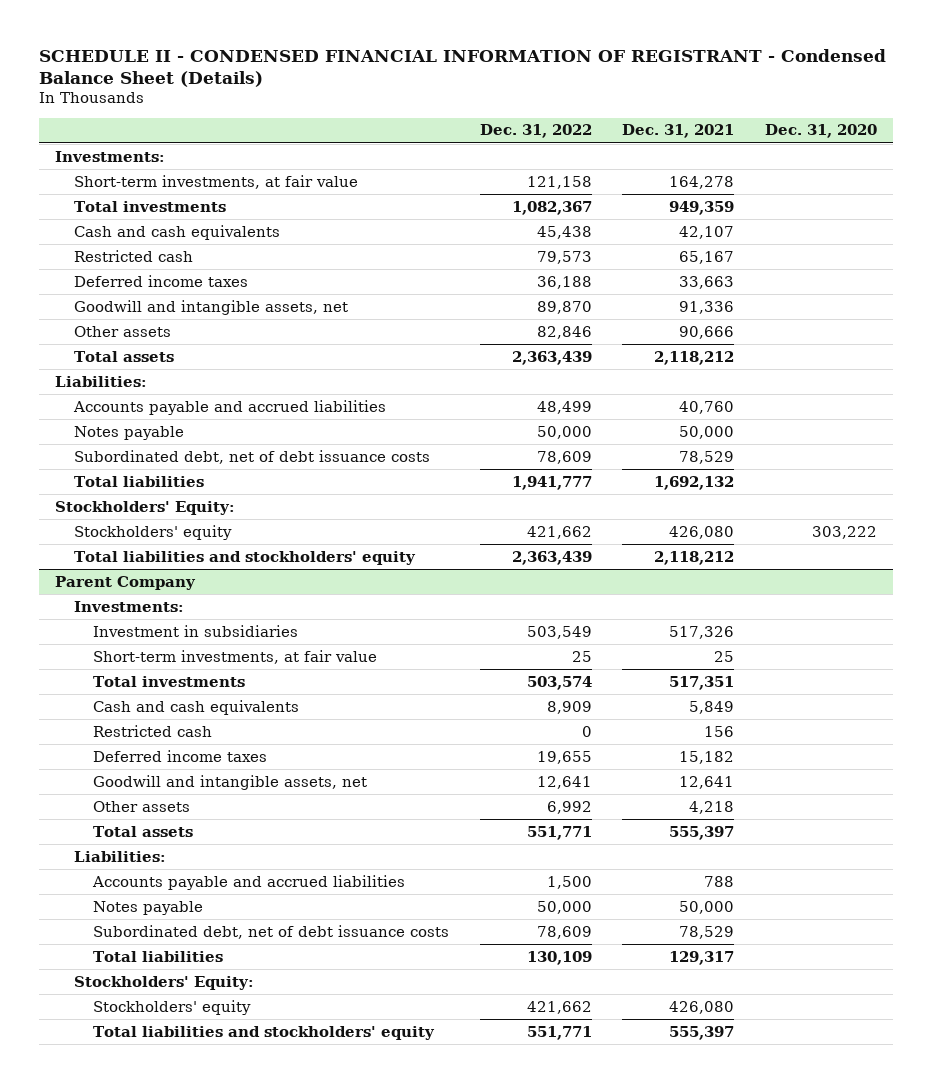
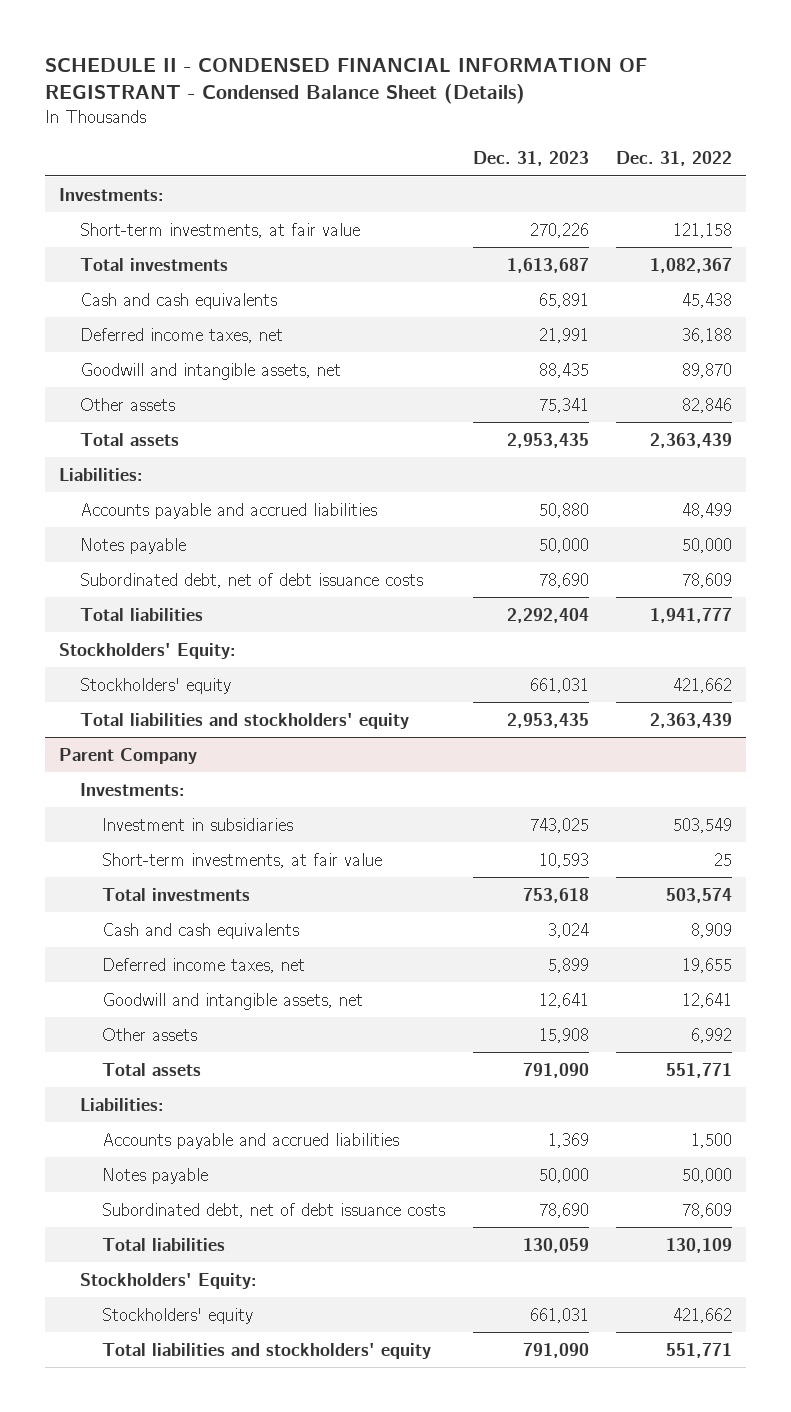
[622,124,735,139] Dec. 31, 2021 -> none
[765,124,878,139] Dec. 31, 2020 -> none
none -> [472,151,589,167] Dec. 31, 2023
[73,249,193,262] Restricted cash -> none
[73,274,248,287] Deferred income taxes -> [80,327,284,343] Deferred income taxes, net
[92,724,212,737] Restricted cash -> none
[92,749,267,762] Deferred income taxes -> [101,957,305,973] Deferred income taxes, net

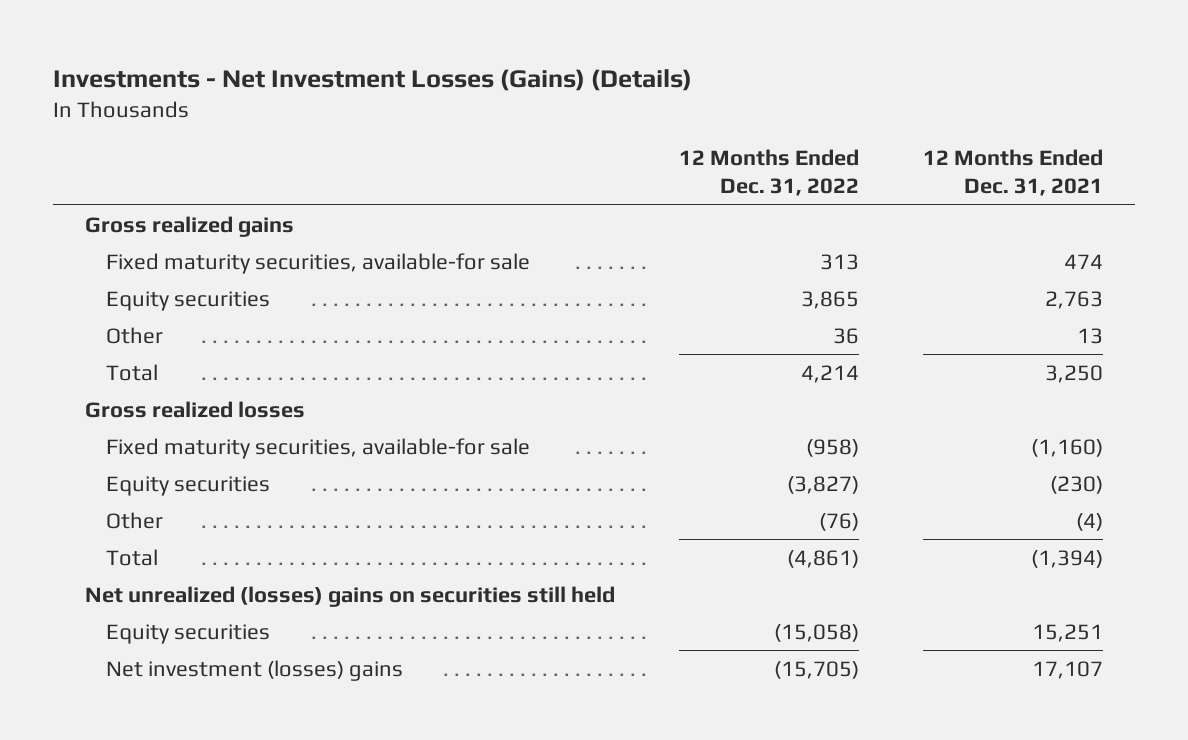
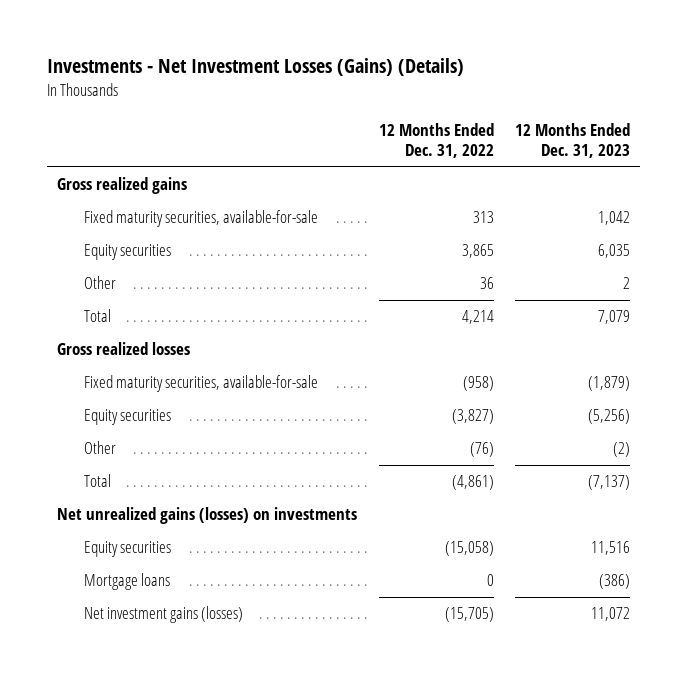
[922,148,1103,197] 12 Months Ended Dec. 31, 2021 -> none
none -> [514,122,630,159] 12 Months Ended Dec. 31, 2023
[106,252,531,274] Fixed maturity securities, available-for sale -> [84,210,319,228] Fixed maturity securities, available-for-sale
[106,437,531,459] Fixed maturity securities, available-for sale -> [84,375,319,393] Fixed maturity securities, available-for-sale
[84,585,615,607] Net unrealized (losses) gains on securities still held -> [57,507,358,525] Net unrealized gains (losses) on investments
none -> [84,573,171,591] Mortgage loans
[106,659,404,681] Net investment (losses) gains -> [84,606,244,624] Net investment gains (losses)

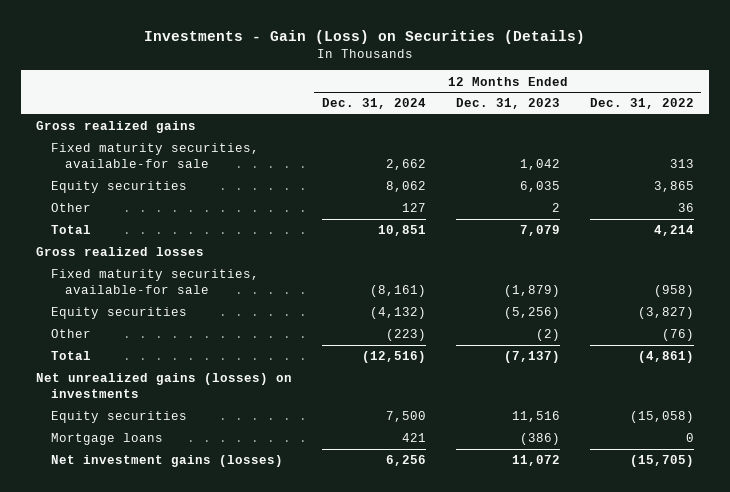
[46,58,464,77] Investments - Net Investment Losses (Gains) (Details) -> [143,29,585,44] Investments - Gain (Loss) on Securities (Details)
none -> [321,98,426,110] Dec. 31, 2024
[84,210,319,228] Fixed maturity securities, available-for-sale -> [50,143,259,169] Fixed maturity securities, available-for sale
[84,375,319,393] Fixed maturity securities, available-for-sale -> [50,269,259,295] Fixed maturity securities, available-for sale

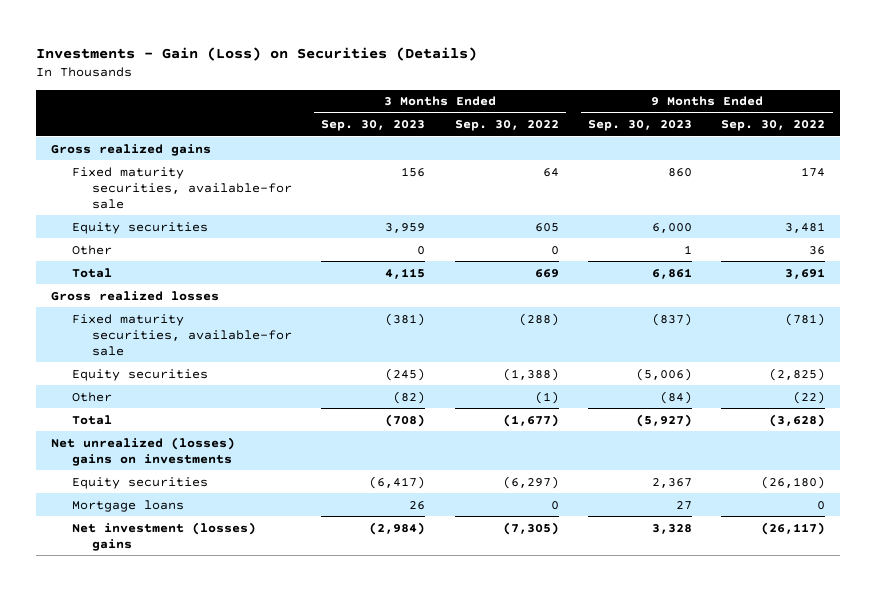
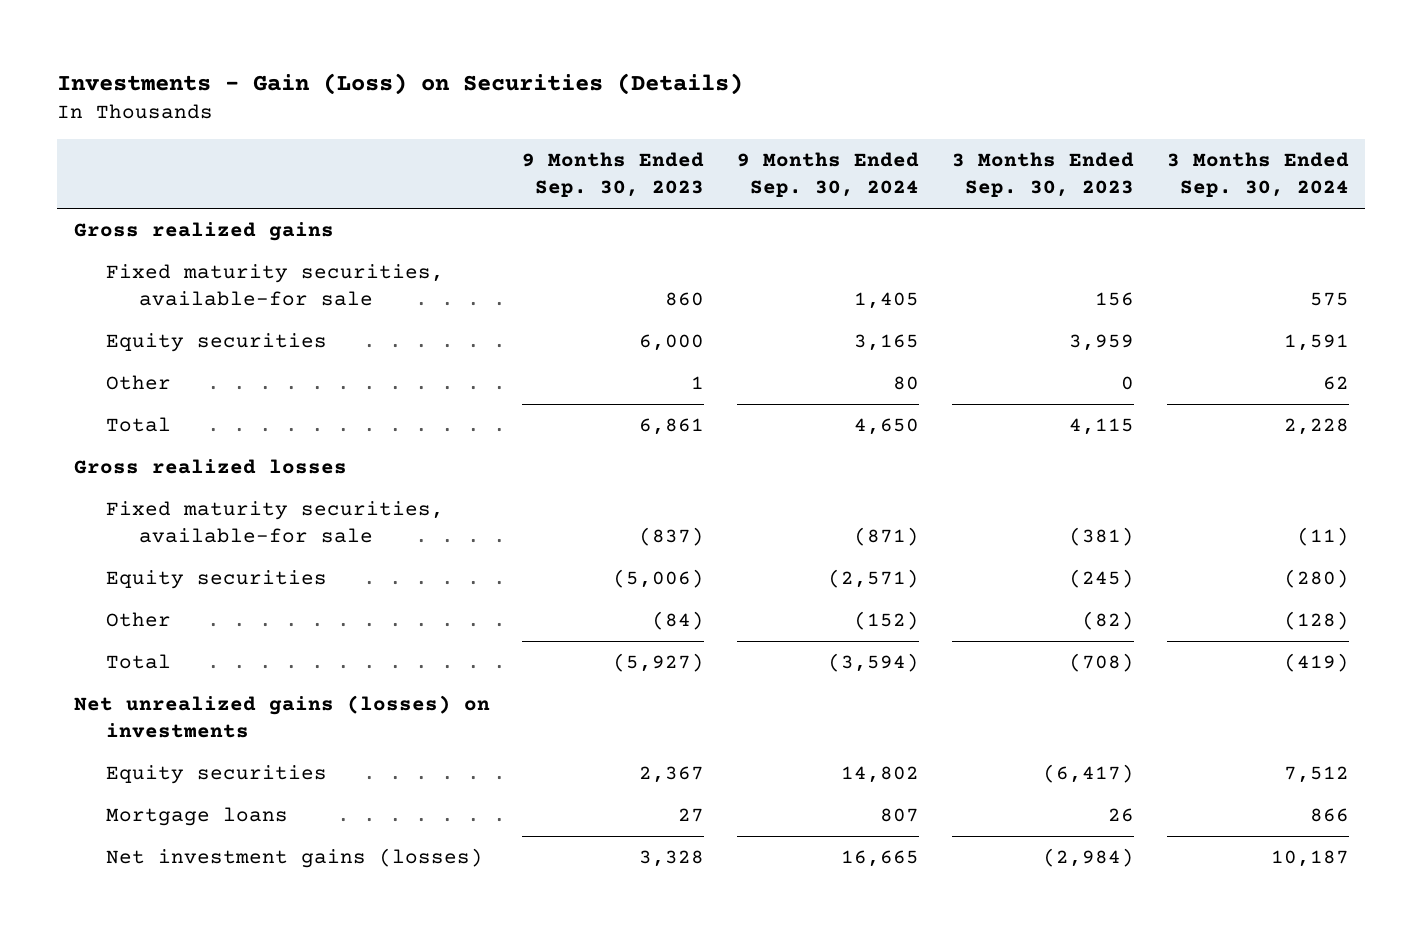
[454,120,559,132] Sep. 30, 2022 -> none
[721,120,826,132] Sep. 30, 2022 -> none
none -> [737,152,920,198] 9 Months Ended Sep. 30, 2024
none -> [1166,152,1349,198] 3 Months Ended Sep. 30, 2024
[50,436,235,466] Net unrealized (losses) gains on investments -> [73,695,490,739] Net unrealized gains (losses) on investments
[71,521,256,551] Net investment (losses) gains -> [106,848,484,869] Net investment gains (losses)

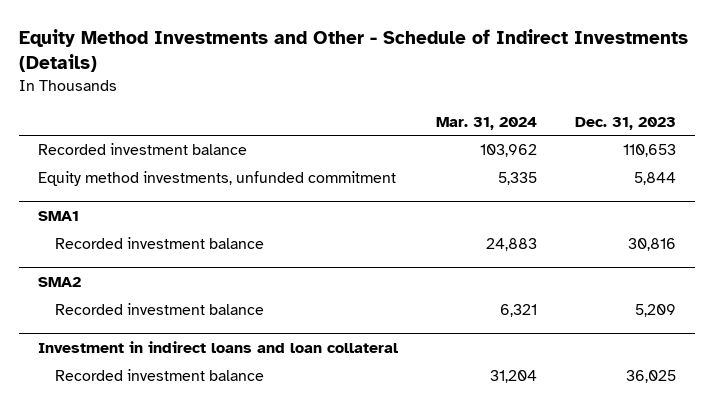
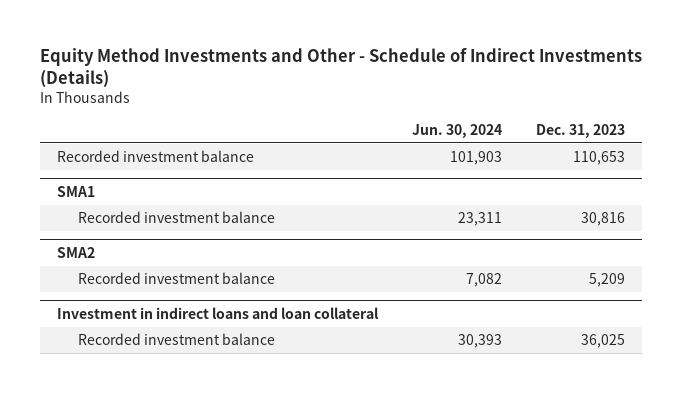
[436,116,538,130] Mar. 31, 2024 -> none
none -> [411,124,502,139] Jun. 30, 2024
[38,171,397,187] Equity method investments, unfunded commitment -> none

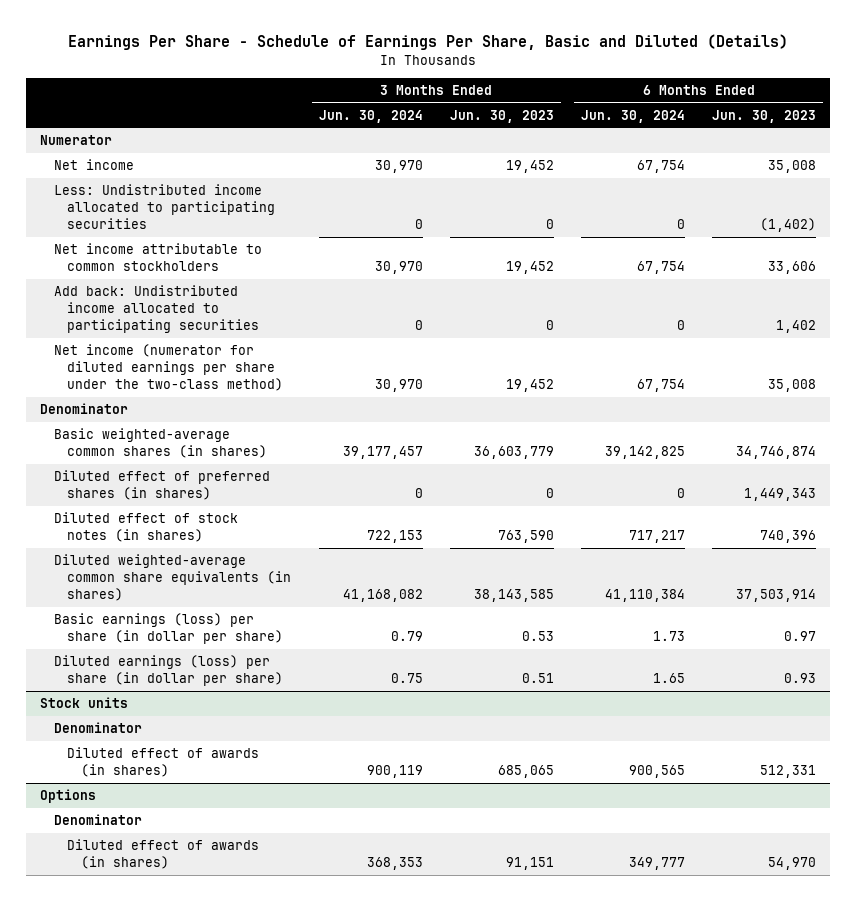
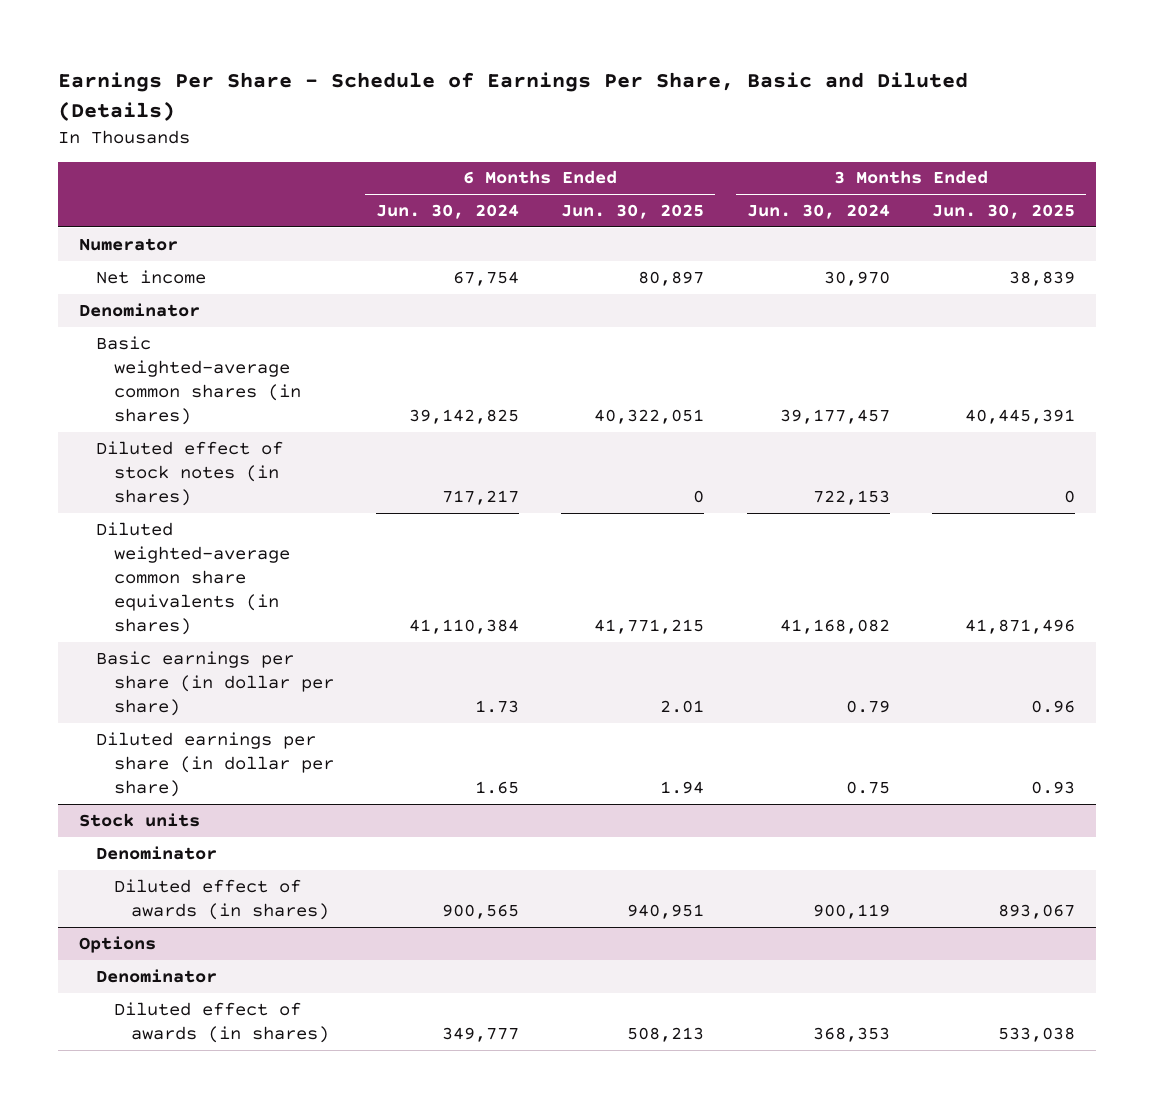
[449,109,554,123] Jun. 30, 2023 -> none
[712,109,817,123] Jun. 30, 2023 -> none
none -> [561,203,705,219] Jun. 30, 2025
none -> [931,203,1075,219] Jun. 30, 2025
[53,184,276,229] Less: Undistributed income allocated to participating securities -> none
[53,243,262,272] Net income attributable to common stockholders -> none
[53,285,260,333] Add back: Undistributed income allocated to participating securities -> none
[53,344,284,391] Net income (numerator for diluted earnings per share under the two-class method) -> none
[53,470,270,501] Diluted effect of preferred shares (in shares) -> none
[53,613,284,645] Basic earnings (loss) per share (in dollar per share) -> [96,650,334,716] Basic earnings per share (in dollar per share)
[53,655,284,687] Diluted earnings (loss) per share (in dollar per share) -> [96,731,334,797] Diluted earnings per share (in dollar per share)

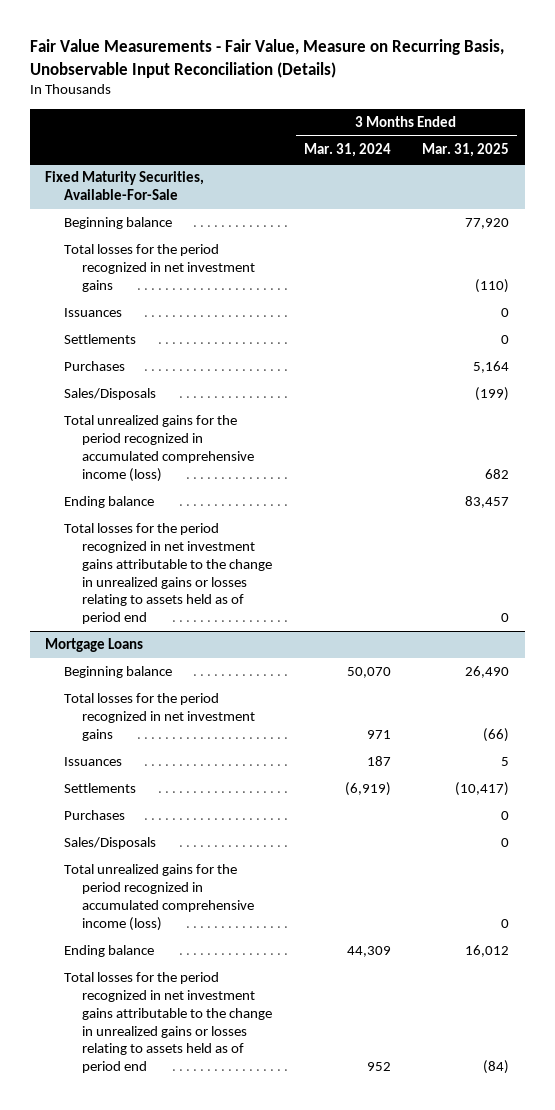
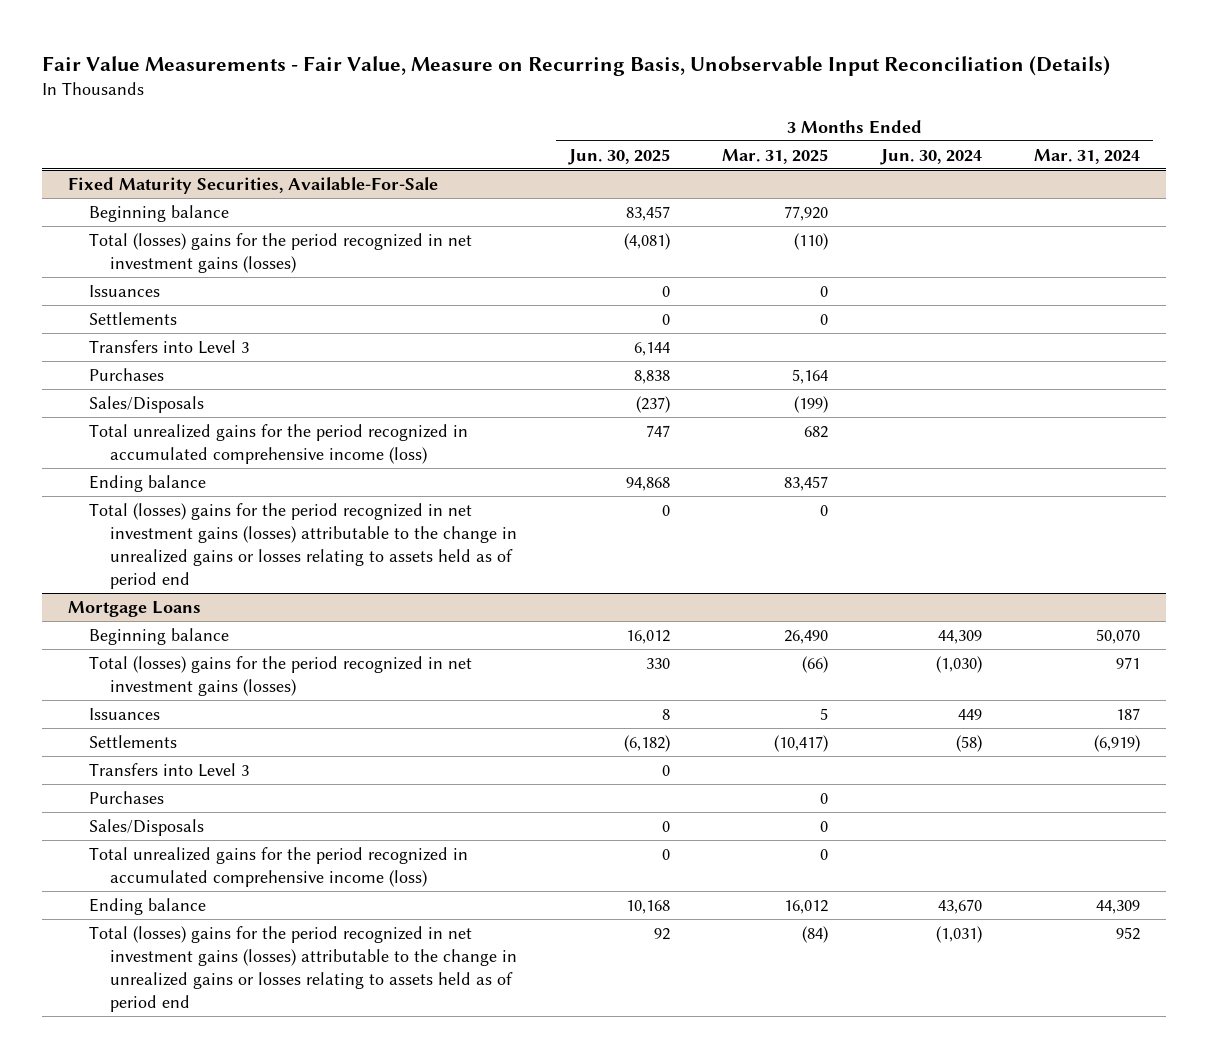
none -> [567,148,670,165] Jun. 30, 2025
none -> [879,148,982,165] Jun. 30, 2024
[63,244,256,292] Total losses for the period recognized in net investment gains -> [89,232,473,273] Total (losses) gains for the period recognized in net investment gains (losses)
none -> [89,339,250,354] Transfers into Level 3
[63,523,273,625] Total losses for the period recognized in net investment gains attributable to the change in unrealized gains or losses relating to assets held as of period end -> [89,502,517,590] Total (losses) gains for the period recognized in net investment gains (losses) attributable to the change in unrealized gains or losses relating to assets held as of period end
[63,693,256,741] Total losses for the period recognized in net investment gains -> [89,655,473,696] Total (losses) gains for the period recognized in net investment gains (losses)
none -> [89,762,250,777] Transfers into Level 3
[63,972,273,1074] Total losses for the period recognized in net investment gains attributable to the change in unrealized gains or losses relating to assets held as of period end -> [89,925,517,1013] Total (losses) gains for the period recognized in net investment gains (losses) attributable to the change in unrealized gains or losses relating to assets held as of period end

